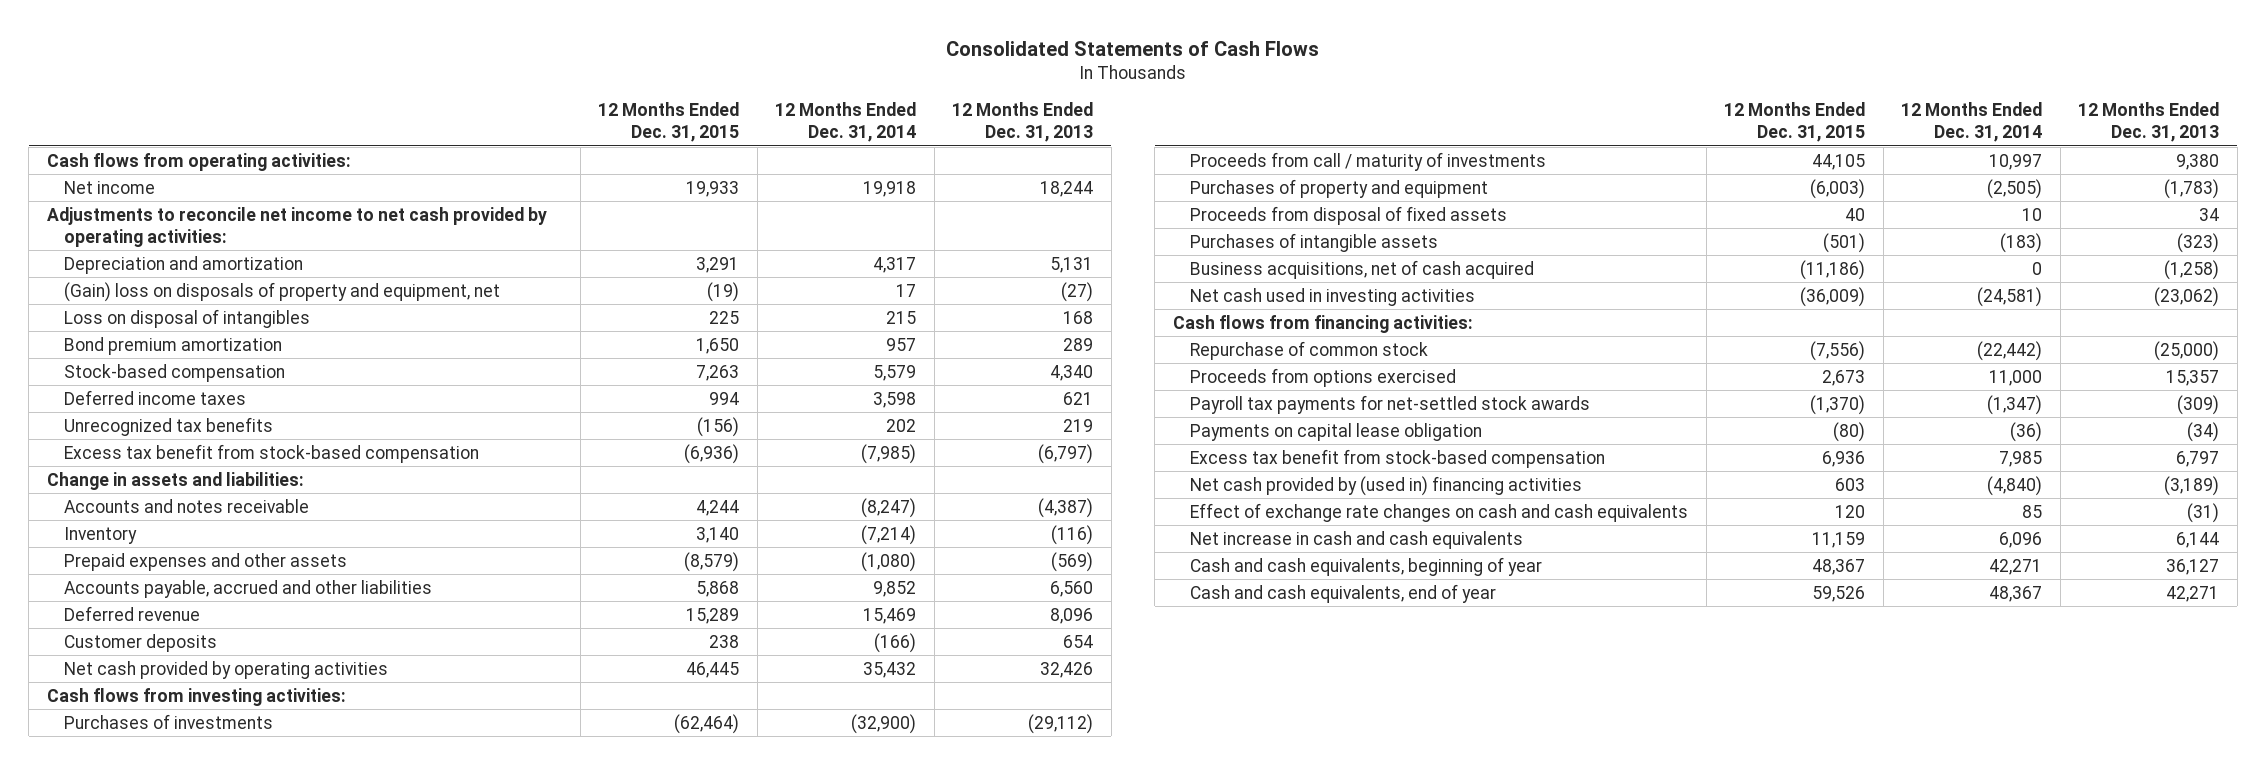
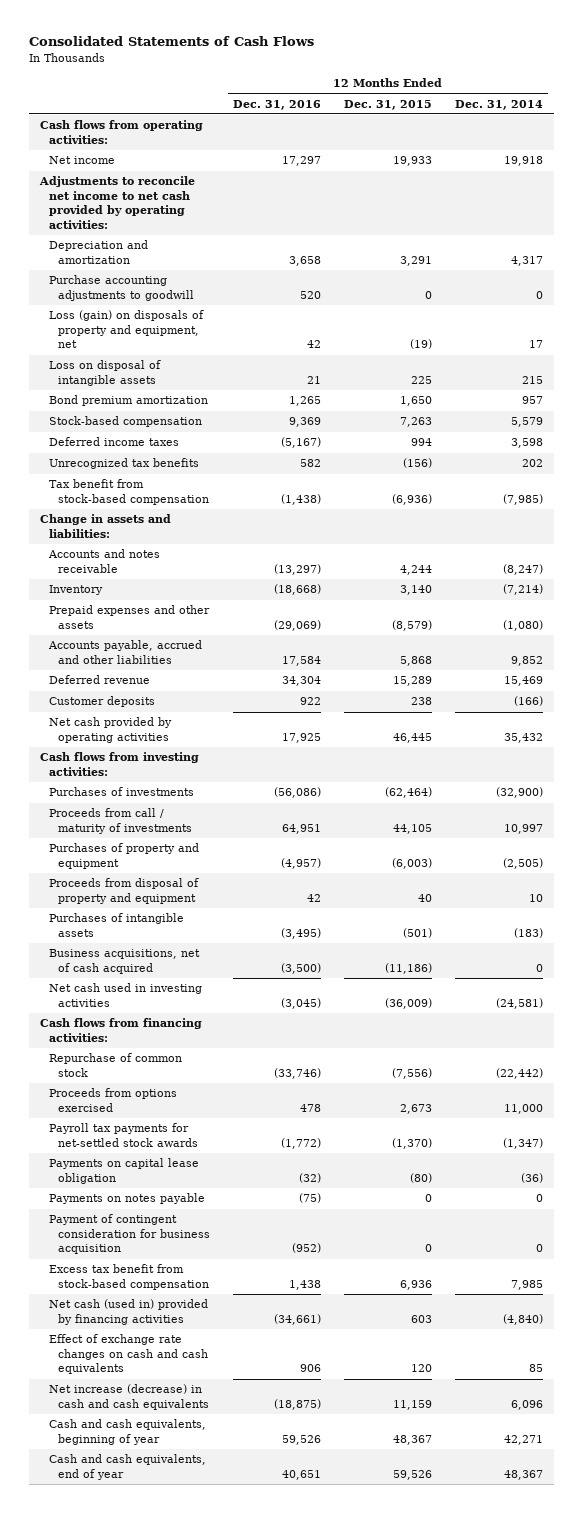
[952,102,1094,143] 12 Months Ended Dec. 31, 2013 -> none
none -> [233,99,322,110] Dec. 31, 2016
none -> [49,275,195,301] Purchase accounting adjustments to goodwill
[64,281,501,302] (Gain) loss on disposals of property and equipment, net -> [49,310,205,349] Loss (gain) on disposals of property and equipment, net
[64,308,311,328] Loss on disposal of intangibles -> [49,360,162,386] Loss on disposal of intangible assets
[64,443,480,463] Excess tax benefit from stock-based compensation -> [49,479,210,505] Tax benefit from stock-based compensation
[1190,205,1508,225] Proceeds from disposal of fixed assets -> [49,878,200,904] Proceeds from disposal of property and equipment
none -> [49,1193,206,1205] Payments on notes payable
none -> [49,1214,211,1255] Payment of contingent consideration for business acquisition
[1190,475,1583,496] Net cash provided by (used in) financing activities -> [49,1299,209,1325] Net cash (used in) provided by financing activities
[1190,530,1524,549] Net increase in cash and cash equivalents -> [49,1384,210,1410] Net increase (decrease) in cash and cash equivalents

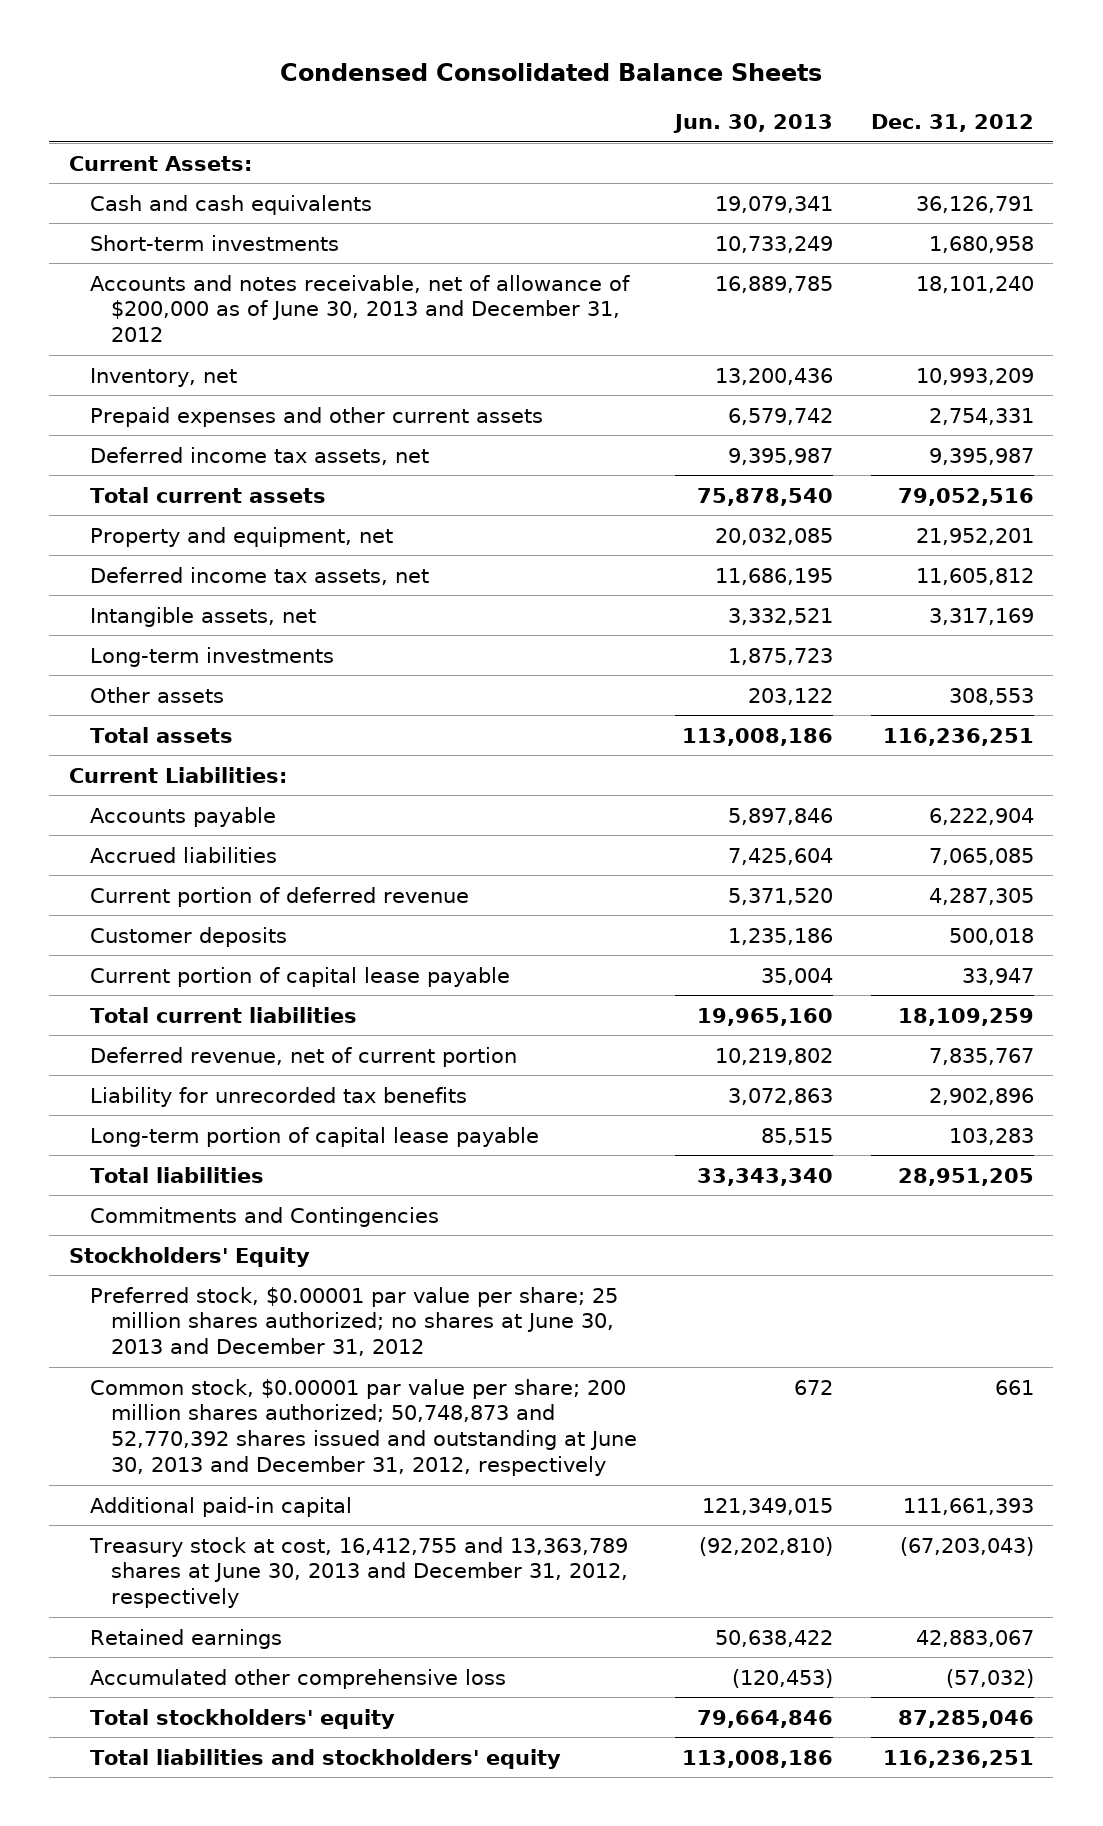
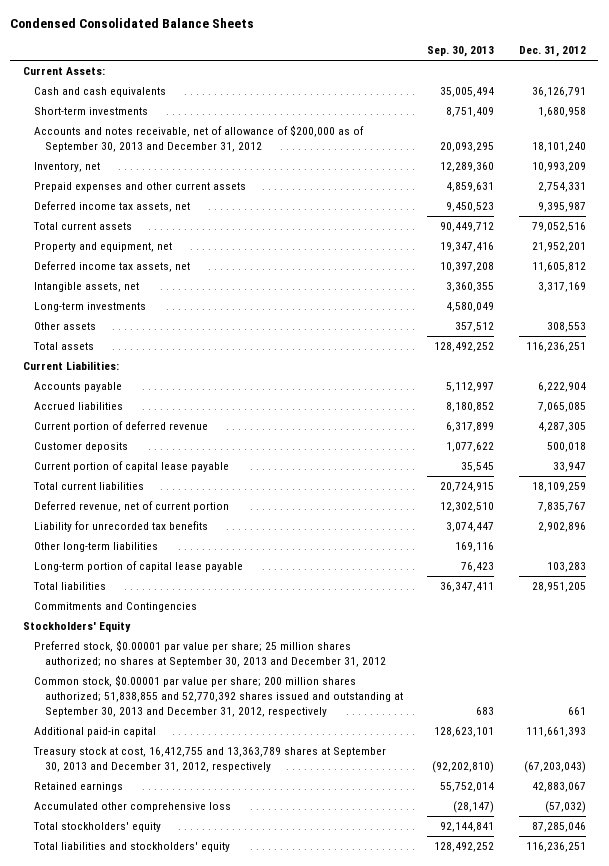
[672,113,833,133] Jun. 30, 2013 -> none
none -> [427,46,495,58] Sep. 30, 2013
[89,274,630,343] Accounts and notes receivable, net of allowance of $200,000 as of June 30, 2013 and December 31, 2012 -> [33,125,364,153] Accounts and notes receivable, net of allowance of $200,000 as of September 30, 2013 and December 31, 2012
none -> [33,542,158,553] Other long-term liabilities
[89,1286,618,1357] Preferred stock, $0.00001 par value per share; 25 million shares authorized; no shares at June 30, 2013 and December 31, 2012 -> [33,640,386,668] Preferred stock, $0.00001 par value per share; 25 million shares authorized; no shares at September 30, 2013 and December 31, 2012
[89,1378,637,1477] Common stock, $0.00001 par value per share; 200 million shares authorized; 50,748,873 and 52,770,392 shares issued and outstanding at June 30, 2013 and December 31, 2012, respectively -> [33,675,403,718] Common stock, $0.00001 par value per share; 200 million shares authorized; 51,838,855 and 52,770,392 shares issued and outstanding at September 30, 2013 and December 31, 2012, respectively
[88,1536,628,1609] Treasury stock at cost, 16,412,755 and 13,363,789 shares at June 30, 2013 and December 31, 2012, respectively -> [32,747,386,773] Treasury stock at cost, 16,412,755 and 13,363,789 shares at September 30, 2013 and December 31, 2012, respectively

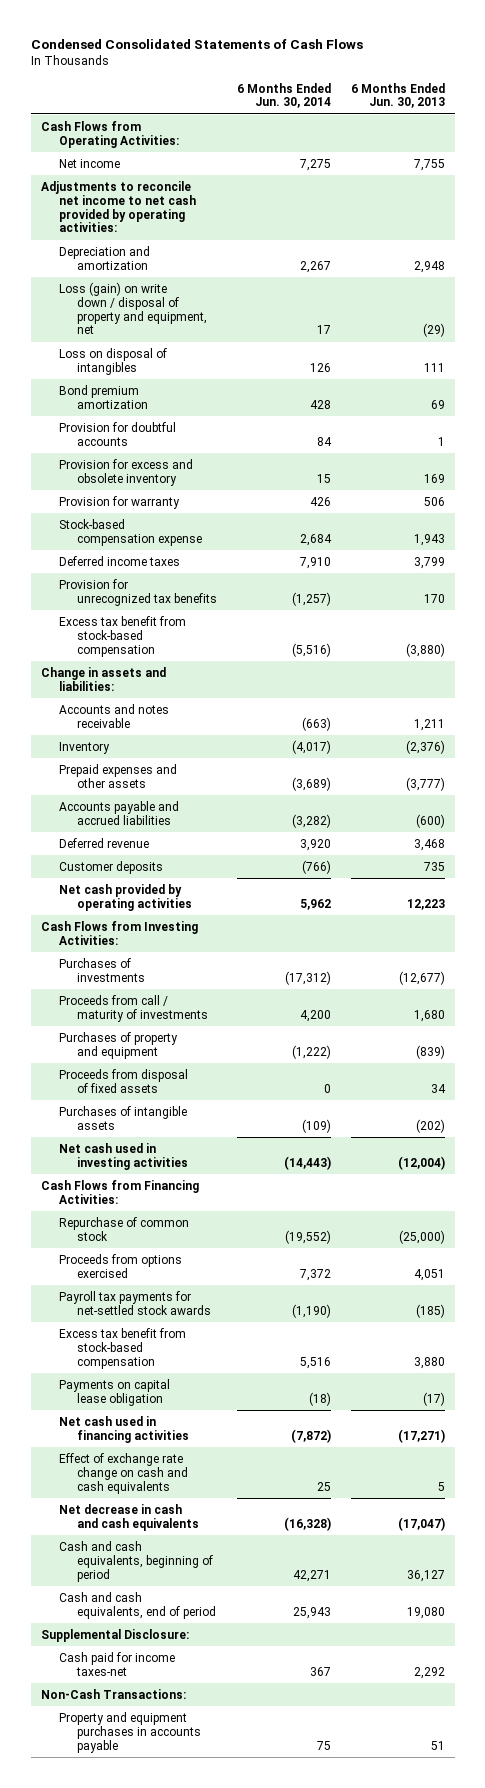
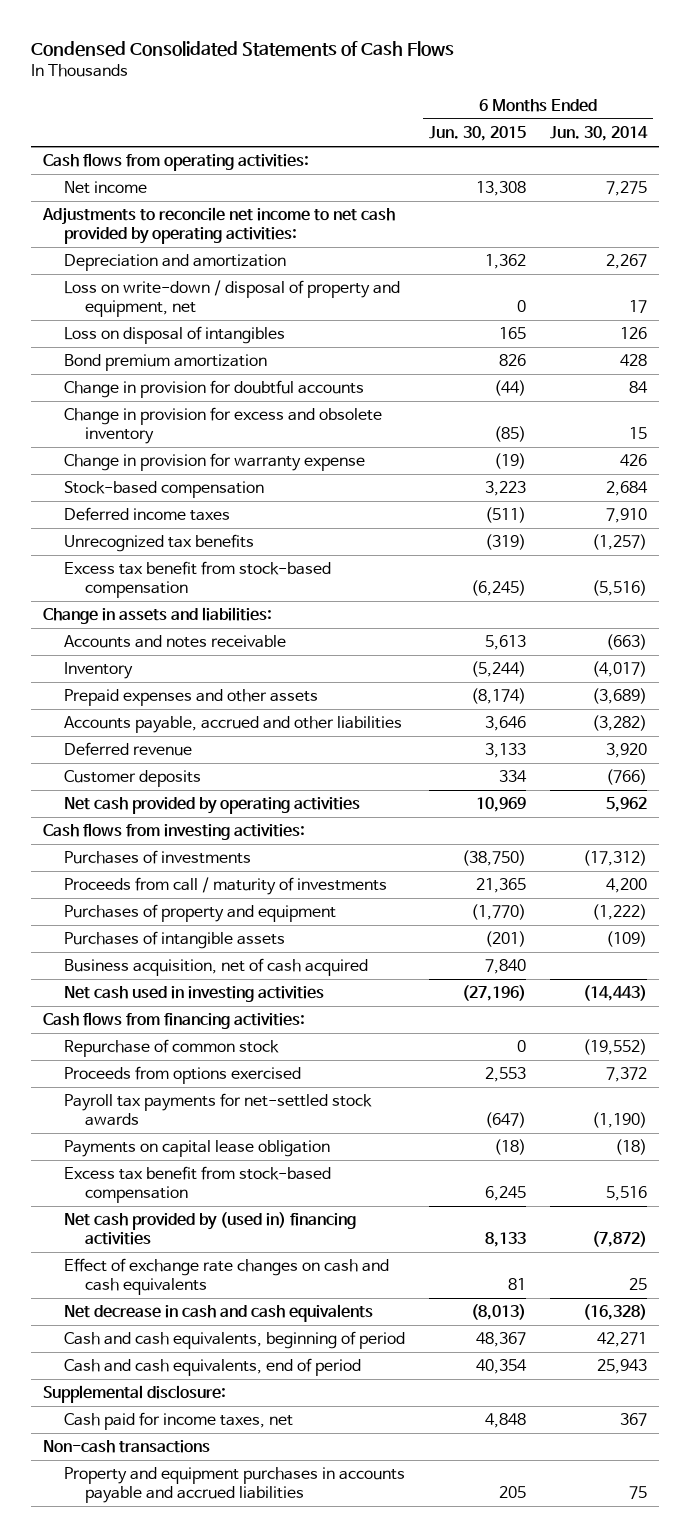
[350,82,445,109] 6 Months Ended Jun. 30, 2013 -> none
none -> [428,125,526,141] Jun. 30, 2015
[40,120,179,148] Cash Flows from Operating Activities: -> [43,153,310,172] Cash flows from operating activities:
[58,281,207,335] Loss (gain) on write down / disposal of property and equipment, net -> [63,280,400,318] Loss on write-down / disposal of property and equipment, net
[58,421,176,446] Provision for doubtful accounts -> [63,380,364,399] Change in provision for doubtful accounts
[58,458,193,486] Provision for excess and obsolete inventory -> [63,407,382,445] Change in provision for excess and obsolete inventory
[58,495,180,509] Provision for warranty -> [63,453,365,472] Change in provision for warranty expense
[58,518,202,546] Stock-based compensation expense -> [63,481,264,499] Stock-based compensation
[58,578,217,606] Provision for unrecognized tax benefits -> [63,534,254,553] Unrecognized tax benefits
[58,800,179,825] Accounts payable and accrued liabilities -> [63,716,402,734] Accounts payable, accrued and other liabilities
[40,920,198,945] Cash Flows from Investing Activities: -> [43,823,306,841] Cash flows from investing activities:
[58,1068,188,1093] Proceeds from disposal of fixed assets -> none
none -> [63,958,368,977] Business acquisition, net of cash acquired
[40,1179,199,1204] Cash Flows from Financing Activities: -> [43,1012,306,1030] Cash flows from financing activities:
[58,1327,186,1369] Excess tax benefit from stock-based compensation -> [63,1166,331,1204] Excess tax benefit from stock-based compensation
[58,1415,189,1443] Net cash used in financing activities -> [63,1212,356,1246] Net cash provided by (used in) financing activities
[58,1452,188,1494] Effect of exchange rate change on cash and cash equivalents -> [63,1258,389,1296] Effect of exchange rate changes on cash and cash equivalents
[40,1628,189,1642] Supplemental Disclosure: -> [43,1385,227,1404] Supplemental disclosure:
[58,1651,175,1676] Cash paid for income taxes-net -> [63,1412,293,1431] Cash paid for income taxes, net
[40,1688,186,1699] Non-Cash Transactions: -> [43,1440,211,1454] Non-cash transactions
[58,1711,201,1753] Property and equipment purchases in accounts payable -> [63,1467,405,1504] Property and equipment purchases in accounts payable and accrued liabilities

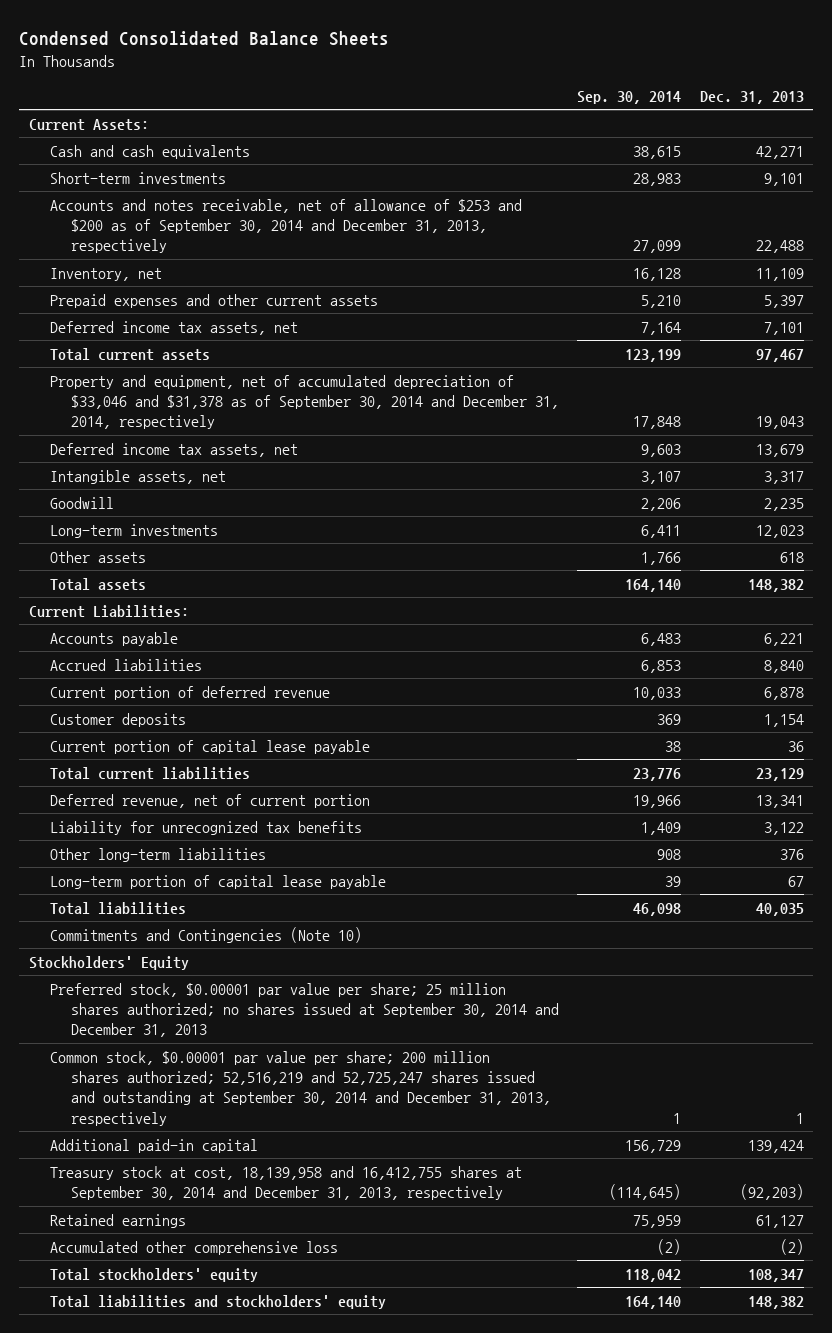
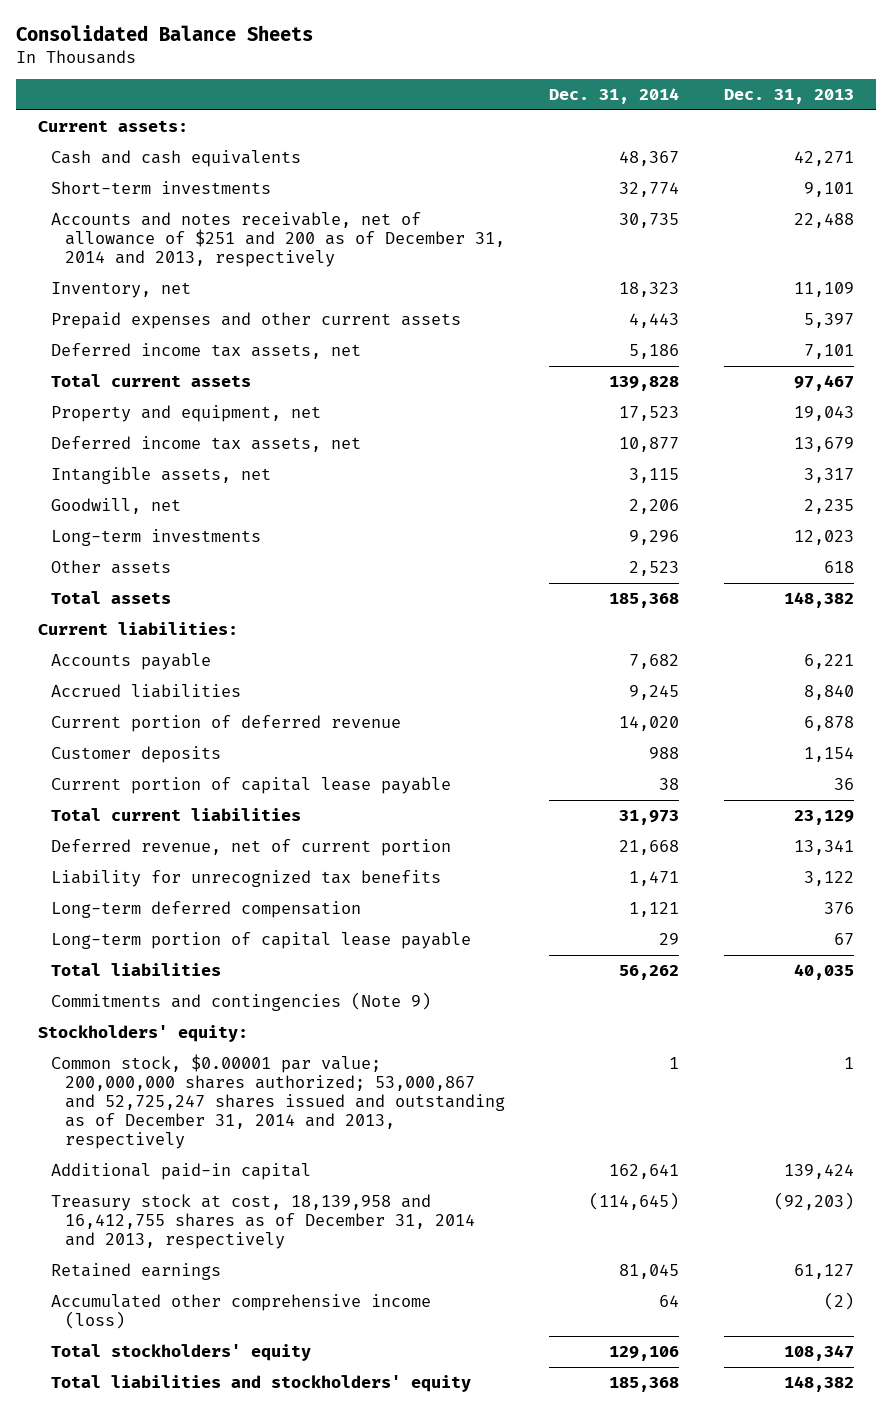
[19,31,390,47] Condensed Consolidated Balance Sheets -> [15,24,313,41] Consolidated Balance Sheets
[577,91,682,105] Sep. 30, 2014 -> none
none -> [549,87,680,104] Dec. 31, 2014
[28,118,149,131] Current Assets: -> [37,119,188,132] Current assets:
[49,198,522,254] Accounts and notes receivable, net of allowance of $253 and $200 as of September 30, 2014 and December 31, 2013, respectively -> [51,211,505,268] Accounts and notes receivable, net of allowance of $251 and 200 as of December 31, 2014 and 2013, respectively
[49,374,560,430] Property and equipment, net of accumulated depreciation of $33,046 and $31,378 as of September 30, 2014 and December 31, 2014, respectively -> [51,404,322,422] Property and equipment, net
[49,496,114,509] Goodwill -> [51,497,182,514] Goodwill, net
[28,604,189,618] Current Liabilities: -> [37,621,238,635] Current liabilities:
[49,847,266,862] Other long-term liabilities -> [51,900,362,918] Long-term deferred compensation
[49,982,560,1038] Preferred stock, $0.00001 par value per share; 25 million shares authorized; no shares issued at September 30, 2014 and December 31, 2013 -> none
[49,926,362,943] Commitments and Contingencies (Note 10) -> [51,991,432,1011] Commitments and contingencies (Note 9)
[28,955,189,970] Stockholders' Equity -> [37,1024,248,1042] Stockholders' equity:
[49,1050,552,1126] Common stock, $0.00001 par value per share; 200 million shares authorized; 52,516,219 and 52,725,247 shares issued and outstanding at September 30, 2014 and December 31, 2013, respectively -> [51,1053,505,1150] Common stock, $0.00001 par value; 200,000,000 shares authorized; 53,000,867 and 52,725,247 shares issued and outstanding as of December 31, 2014 and 2013, respectively
[49,1165,522,1201] Treasury stock at cost, 18,139,958 and 16,412,755 shares at September 30, 2014 and December 31, 2013, respectively -> [51,1193,475,1250] Treasury stock at cost, 18,139,958 and 16,412,755 shares as of December 31, 2014 and 2013, respectively
[49,1240,338,1255] Accumulated other comprehensive loss -> [51,1293,432,1330] Accumulated other comprehensive income (loss)

